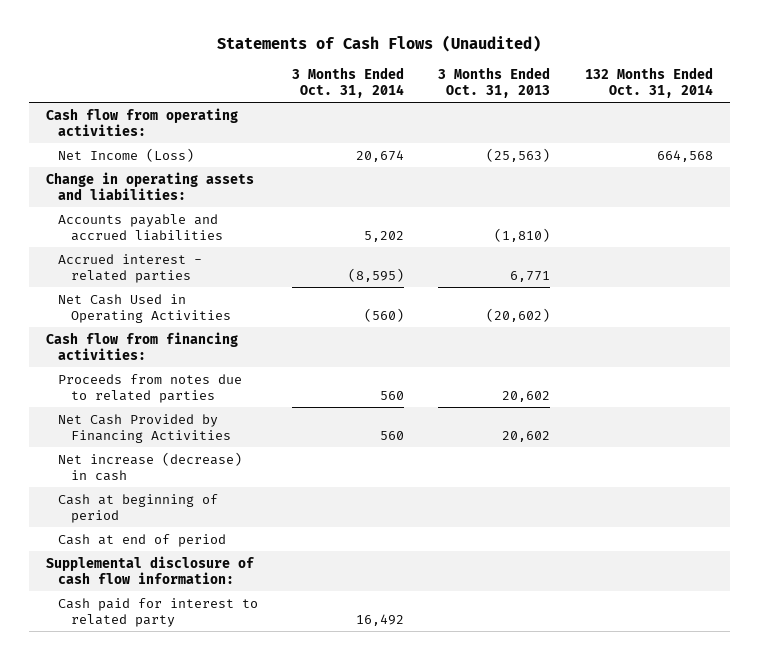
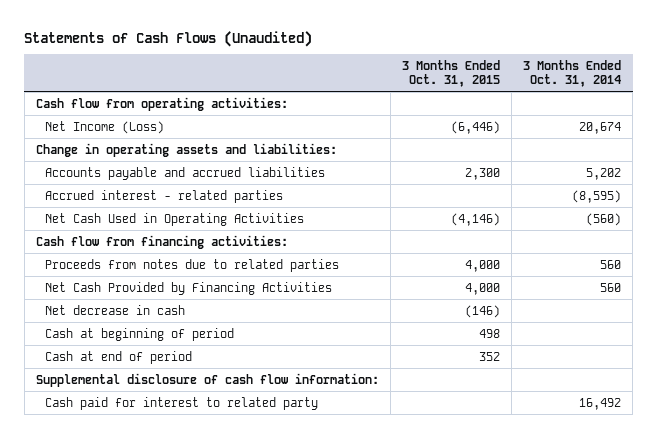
[438,66,551,98] 3 Months Ended Oct. 31, 2013 -> none
[584,66,713,98] 132 Months Ended Oct. 31, 2014 -> none
none -> [402,59,501,87] 3 Months Ended Oct. 31, 2015
[58,451,243,481] Net increase (decrease) in cash -> [45,304,186,315] Net decrease in cash

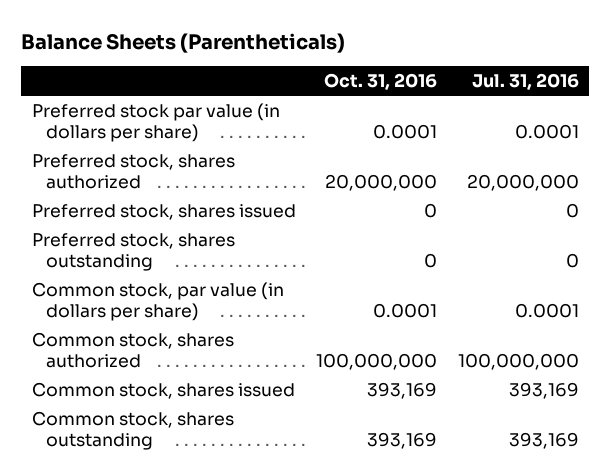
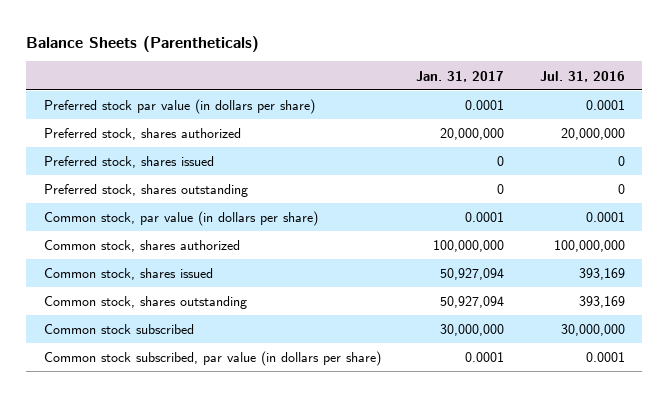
[324,73,438,91] Oct. 31, 2016 -> none
none -> [416,70,505,82] Jan. 31, 2017
none -> [43,324,194,335] Common stock subscribed
none -> [43,351,381,367] Common stock subscribed, par value (in dollars per share)

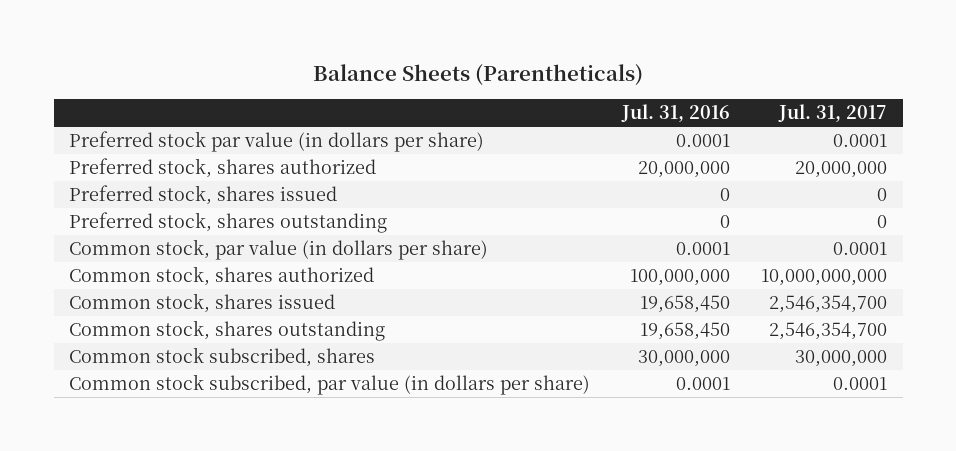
[416,70,505,82] Jan. 31, 2017 -> none
none -> [778,104,888,123] Jul. 31, 2017
[578,268,625,281] 393,169 -> [639,294,730,313] 19,658,450
[578,296,625,309] 393,169 -> [639,321,730,340] 19,658,450
[43,324,194,335] Common stock subscribed -> [69,346,376,367] Common stock subscribed, shares

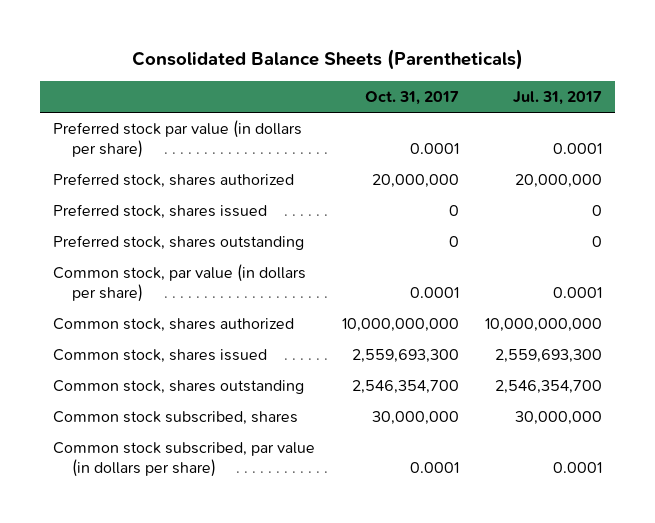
[313,64,644,87] Balance Sheets (Parentheticals) -> [131,48,523,70] Consolidated Balance Sheets (Parentheticals)
[620,104,730,123] Jul. 31, 2016 -> none
none -> [364,91,459,106] Oct. 31, 2017
[769,294,888,313] 2,546,354,700 -> [495,349,603,364] 2,559,693,300

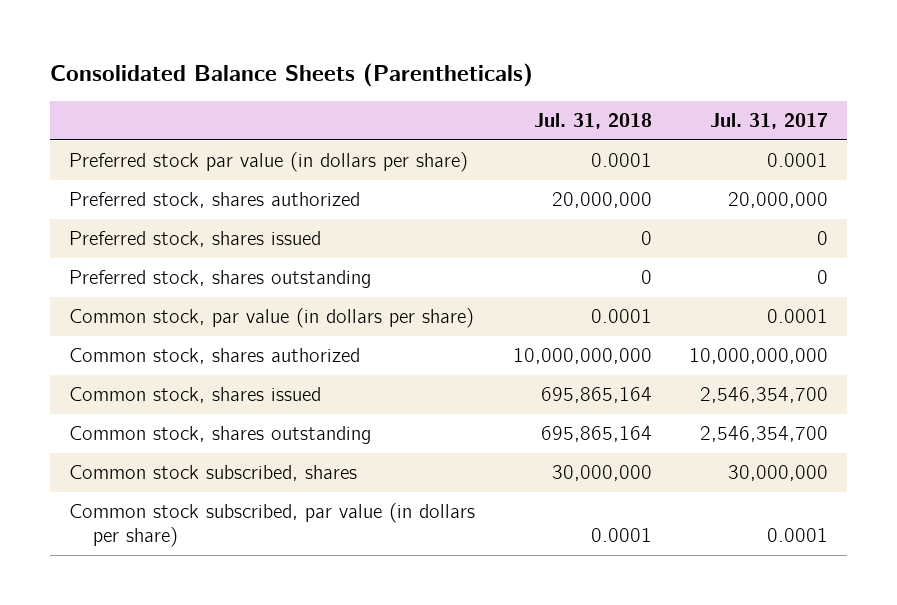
[364,91,459,106] Oct. 31, 2017 -> none
none -> [533,113,652,130] Jul. 31, 2018
[495,349,603,364] 2,559,693,300 -> [699,387,828,404] 2,546,354,700

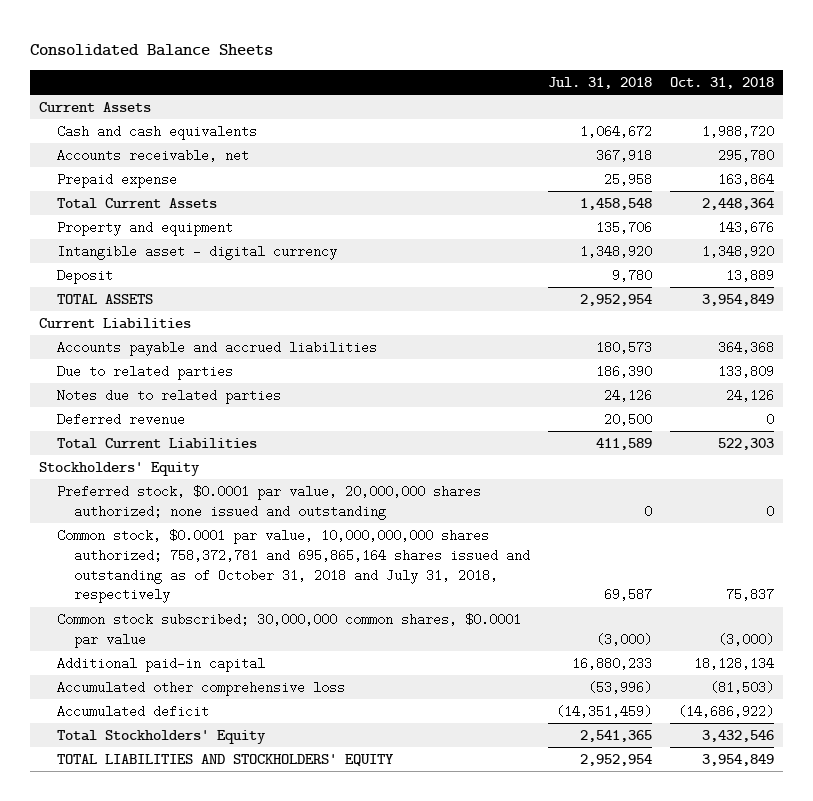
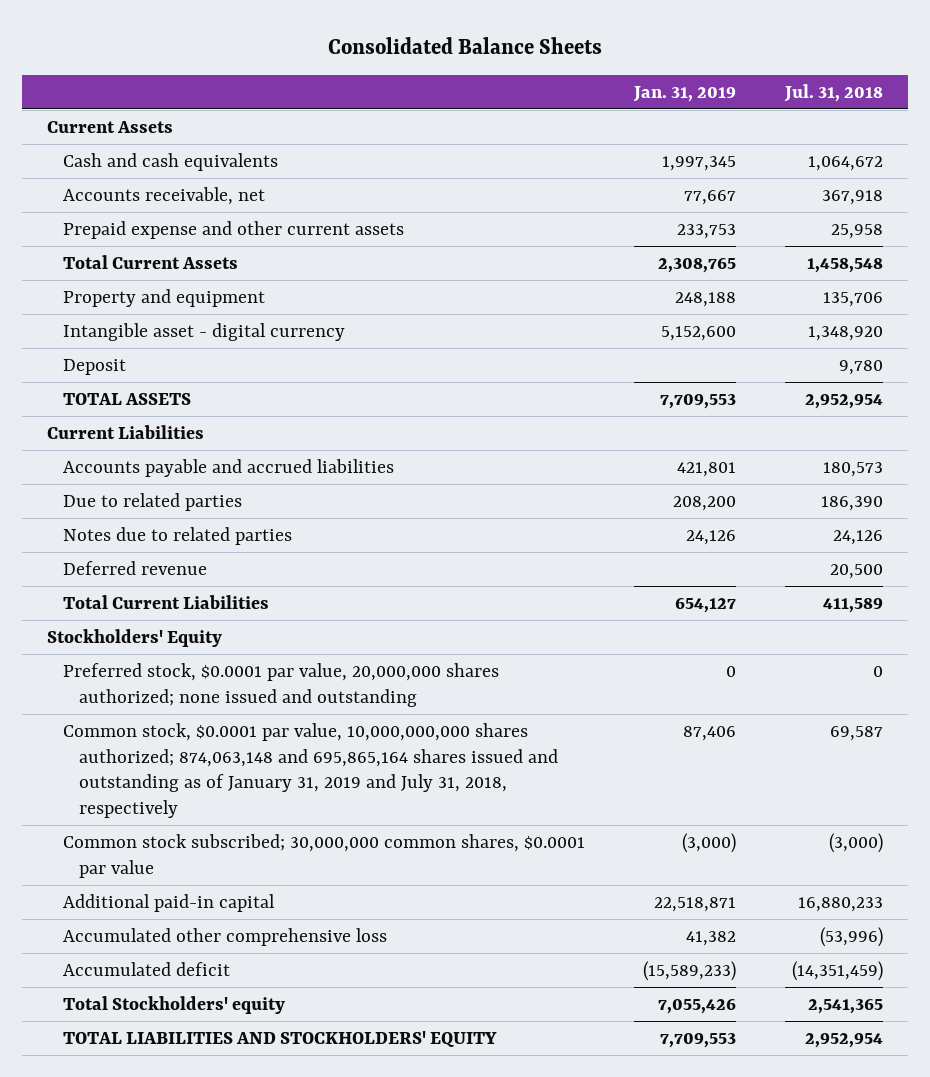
[669,77,774,90] Oct. 31, 2018 -> none
none -> [632,85,736,102] Jan. 31, 2019
[56,172,177,188] Prepaid expense -> [62,220,404,239] Prepaid expense and other current assets
[56,528,530,604] Common stock, $0.0001 par value, 10,000,000,000 shares authorized; 758,372,781 and 695,865,164 shares issued and outstanding as of October 31, 2018 and July 31, 2018, respectively -> [62,722,558,819] Common stock, $0.0001 par value, 10,000,000,000 shares authorized; 874,063,148 and 695,865,164 shares issued and outstanding as of January 31, 2019 and July 31, 2018, respectively
[56,729,266,744] Total Stockholders' Equity -> [62,995,285,1014] Total Stockholders' equity

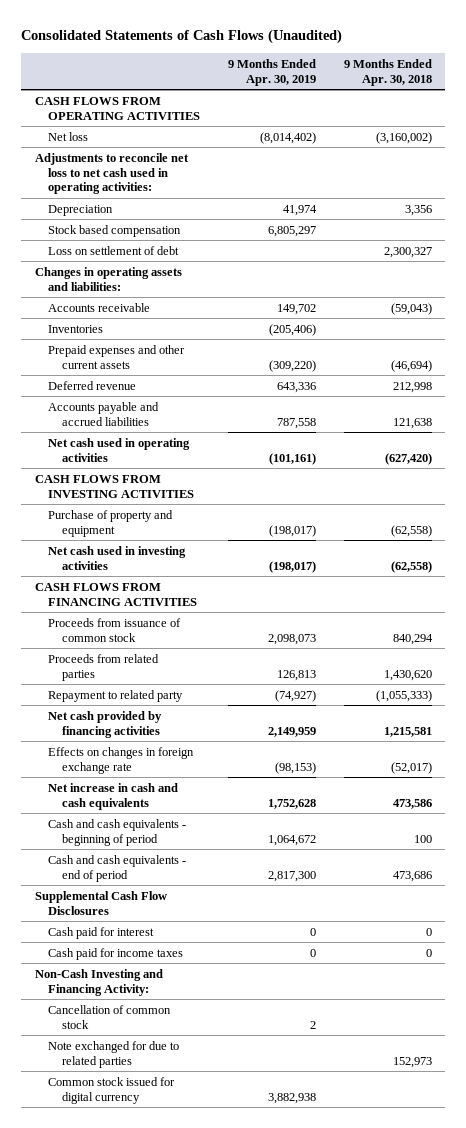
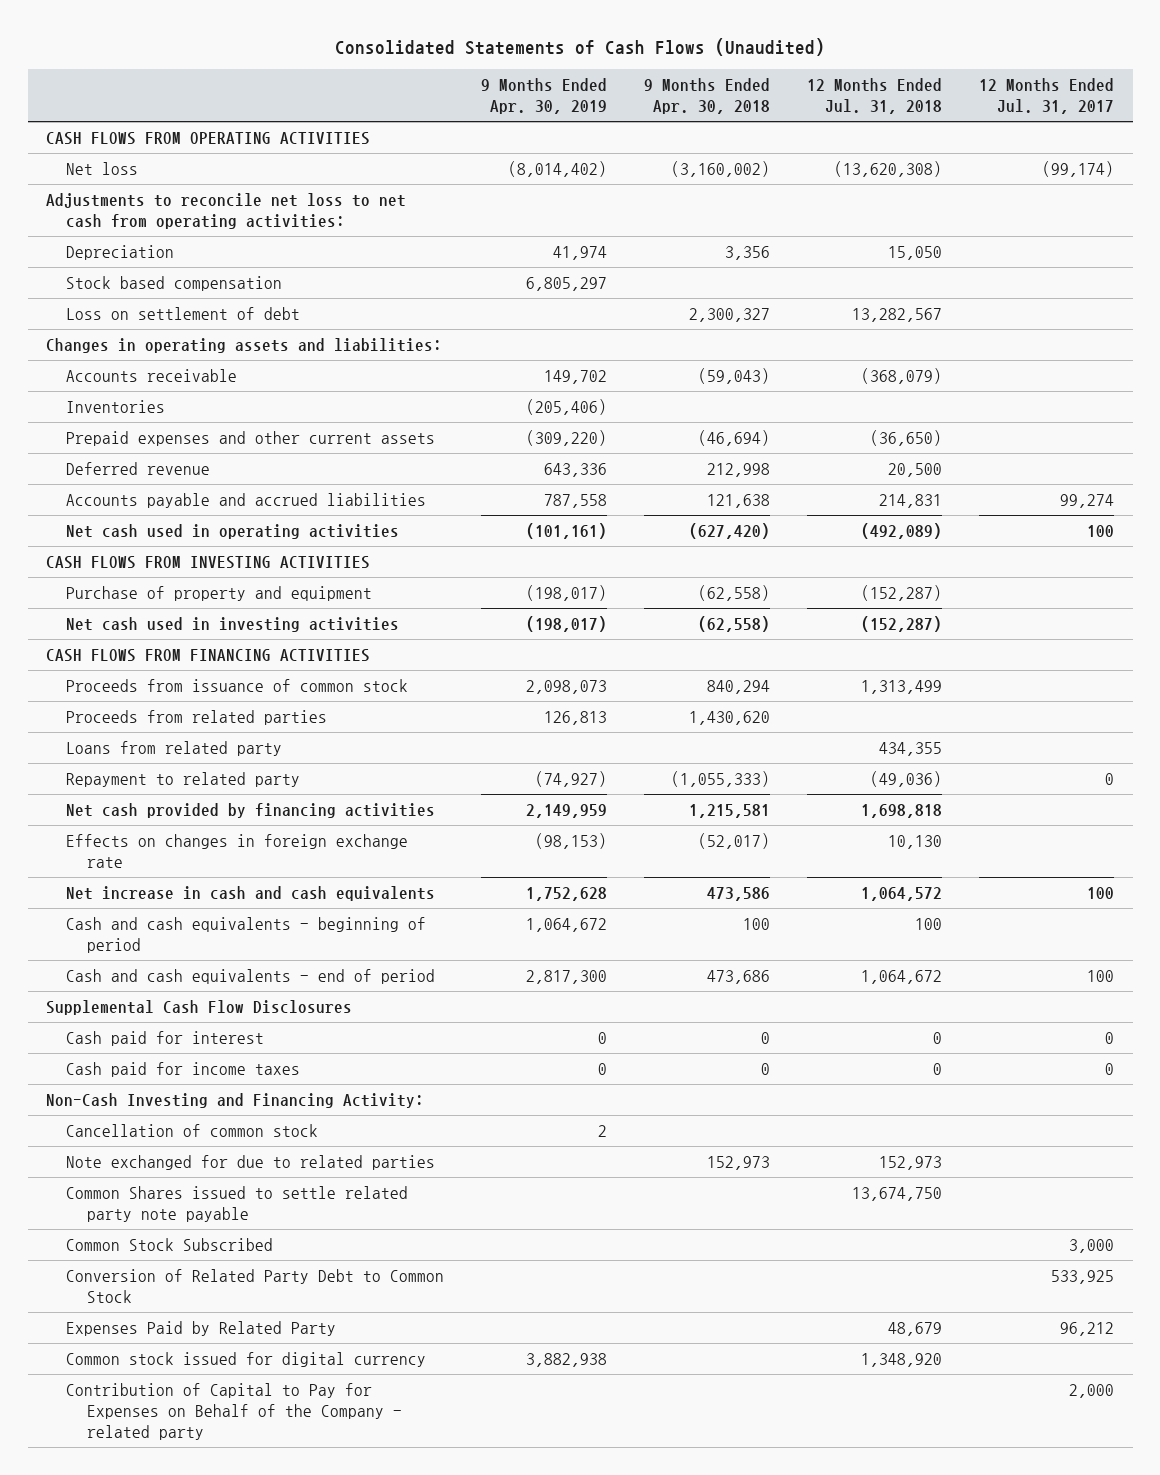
none -> [807,78,943,115] 12 Months Ended Jul. 31, 2018
none -> [979,78,1115,115] 12 Months Ended Jul. 31, 2017
[34,152,189,195] Adjustments to reconcile net loss to net cash used in operating activities: -> [46,192,407,229] Adjustments to reconcile net loss to net cash from operating activities:
none -> [66,740,283,756] Loans from related party
none -> [66,1185,409,1222] Common Shares issued to settle related party note payable
none -> [66,1237,274,1251] Common Stock Subscribed
none -> [66,1268,445,1303] Conversion of Related Party Debt to Common Stock
none -> [66,1320,337,1336] Expenses Paid by Related Party
none -> [66,1382,402,1440] Contribution of Capital to Pay for Expenses on Behalf of the Company - related party

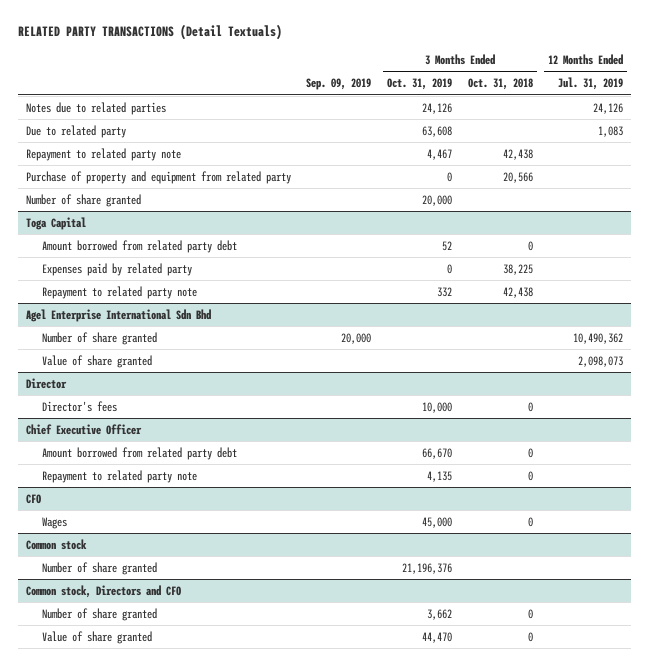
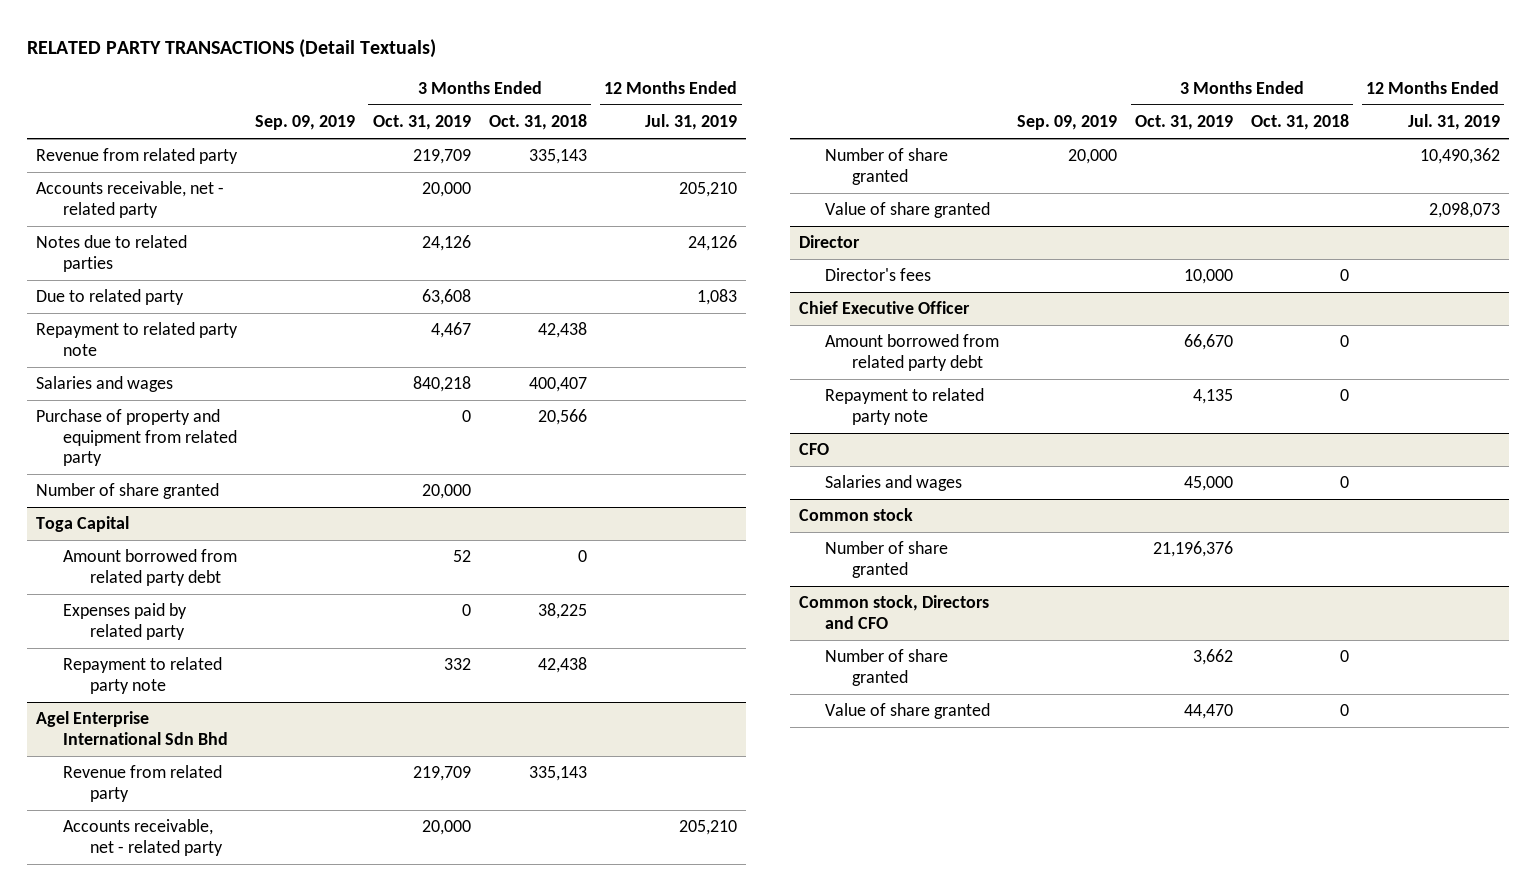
none -> [36,148,239,165] Revenue from related party
none -> [36,181,225,218] Accounts receivable, net - related party
none -> [36,376,174,393] Salaries and wages
none -> [63,765,223,802] Revenue from related party
none -> [63,819,223,856] Accounts receivable, net - related party
[42,516,68,529] Wages -> [825,475,963,492] Salaries and wages

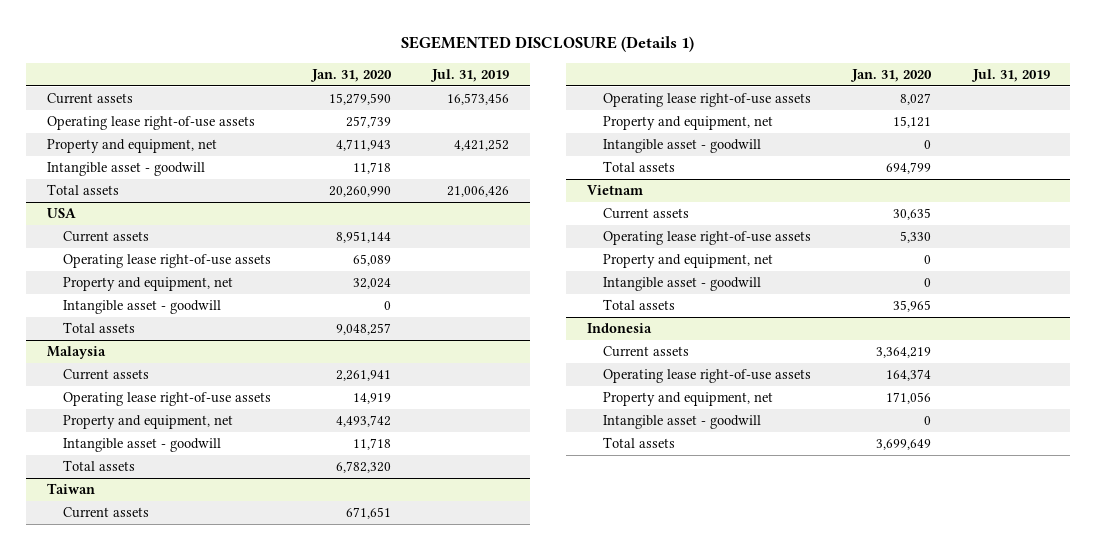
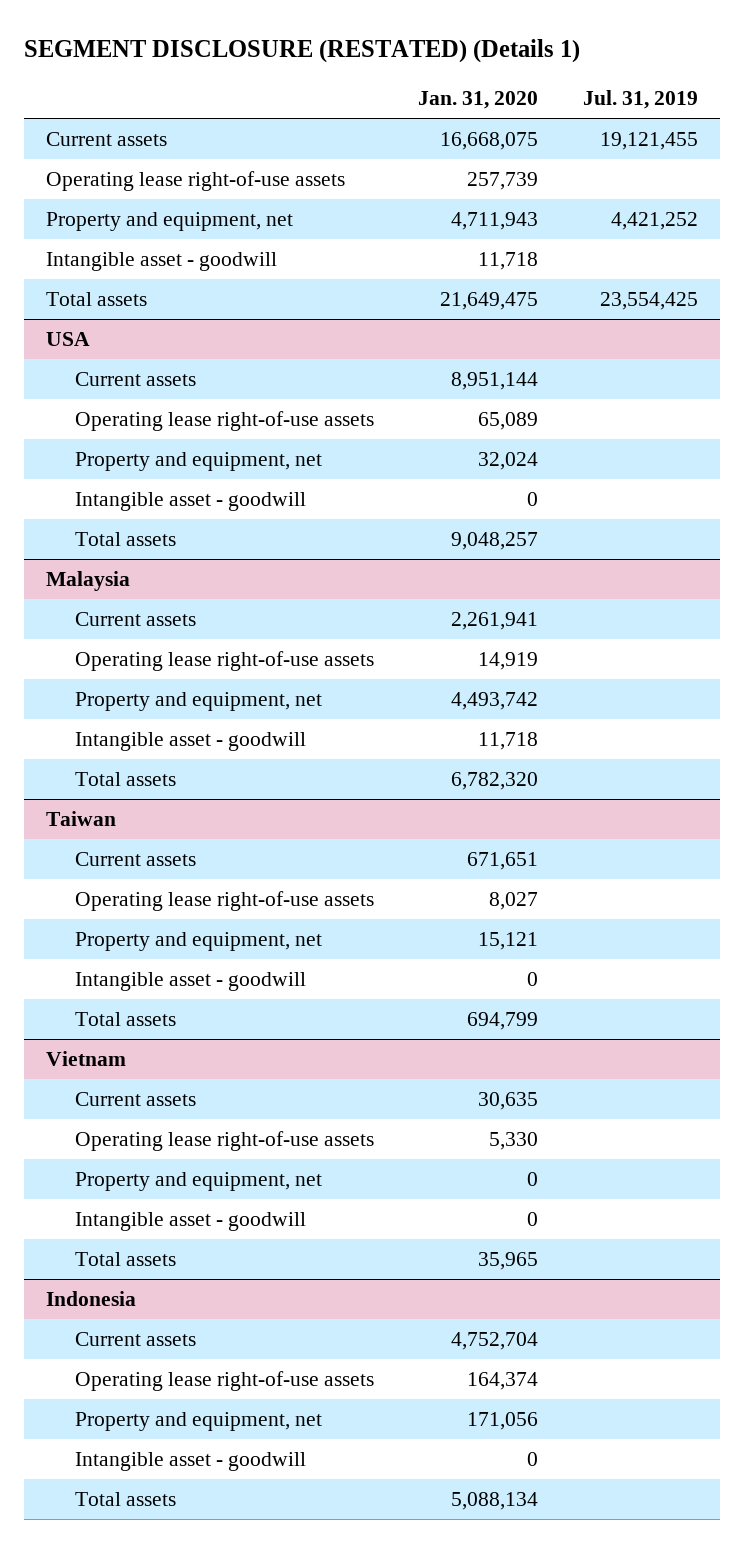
[401,36,695,53] SEGEMENTED DISCLOSURE (Details 1) -> [23,38,580,63] SEGMENT DISCLOSURE (RESTATED) (Details 1)
[329,93,392,106] 15,279,590 -> [440,131,539,150] 16,668,075
[447,93,510,106] 16,573,456 -> [599,131,698,150] 19,121,455
[329,186,392,198] 20,260,990 -> [440,291,539,310] 21,649,475
[447,186,510,198] 21,006,426 -> [599,291,698,310] 23,554,425
[876,347,932,359] 3,364,219 -> [451,1331,539,1350] 4,752,704
[876,439,932,451] 3,699,649 -> [451,1491,539,1510] 5,088,134

